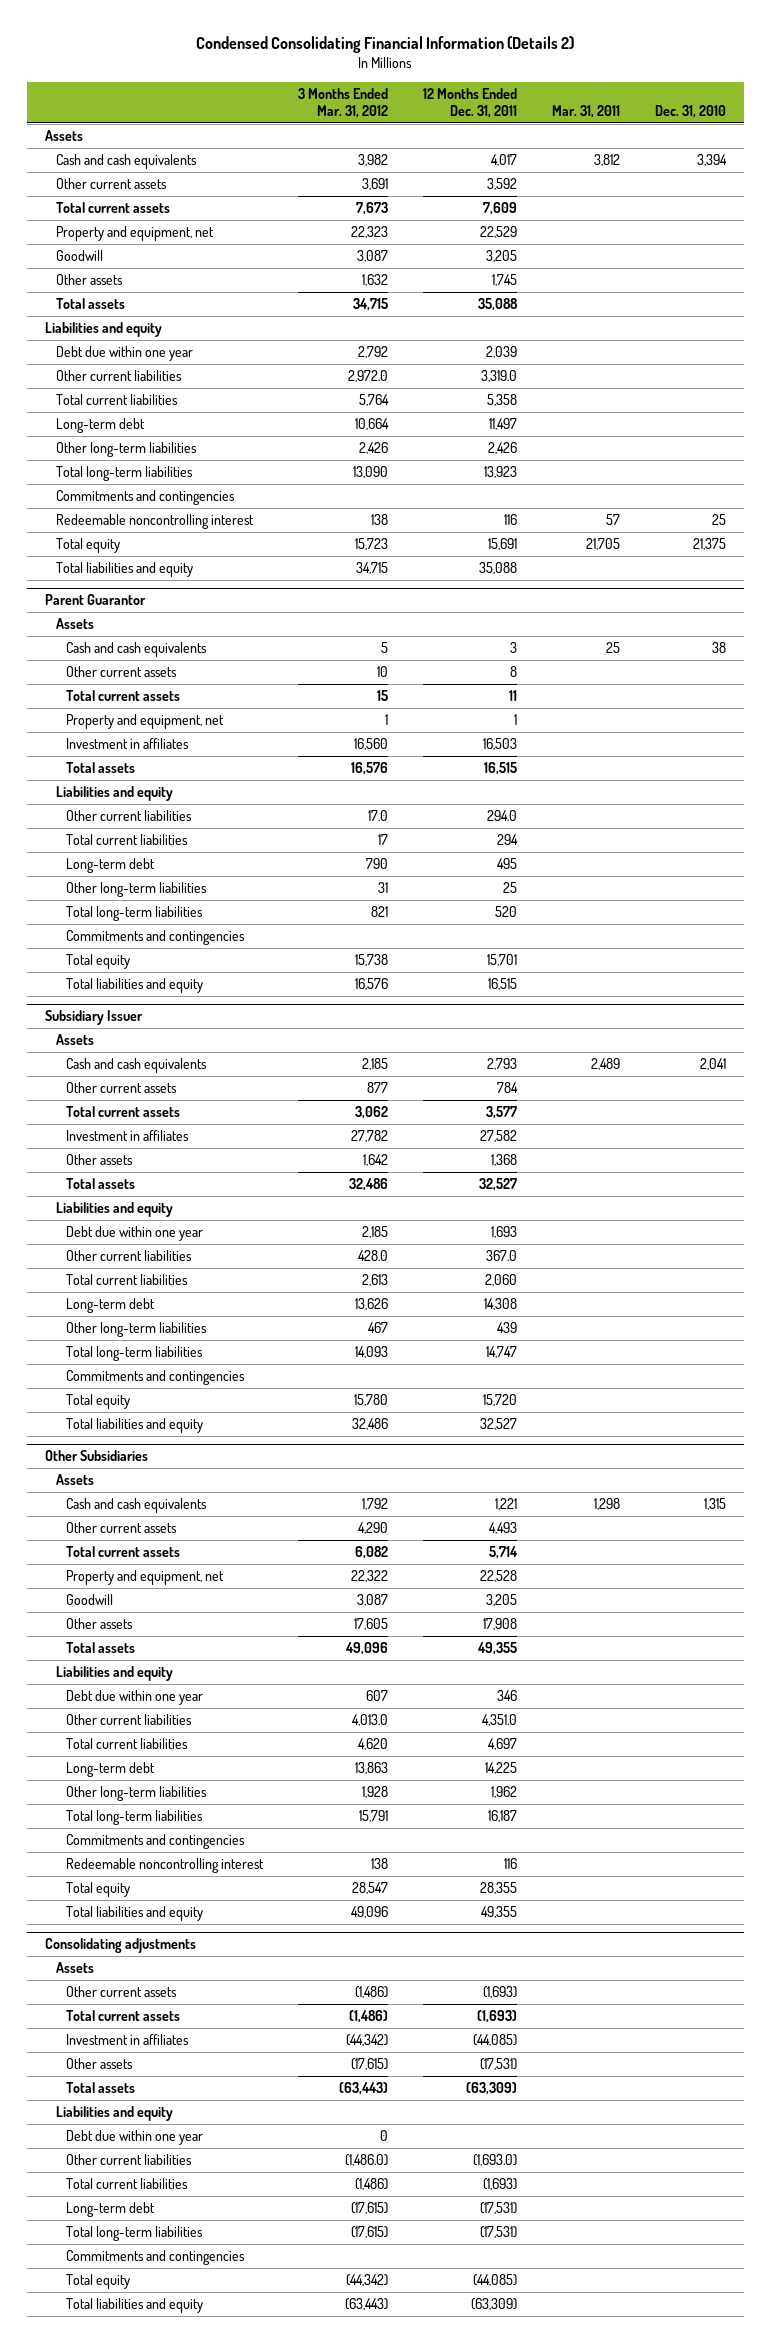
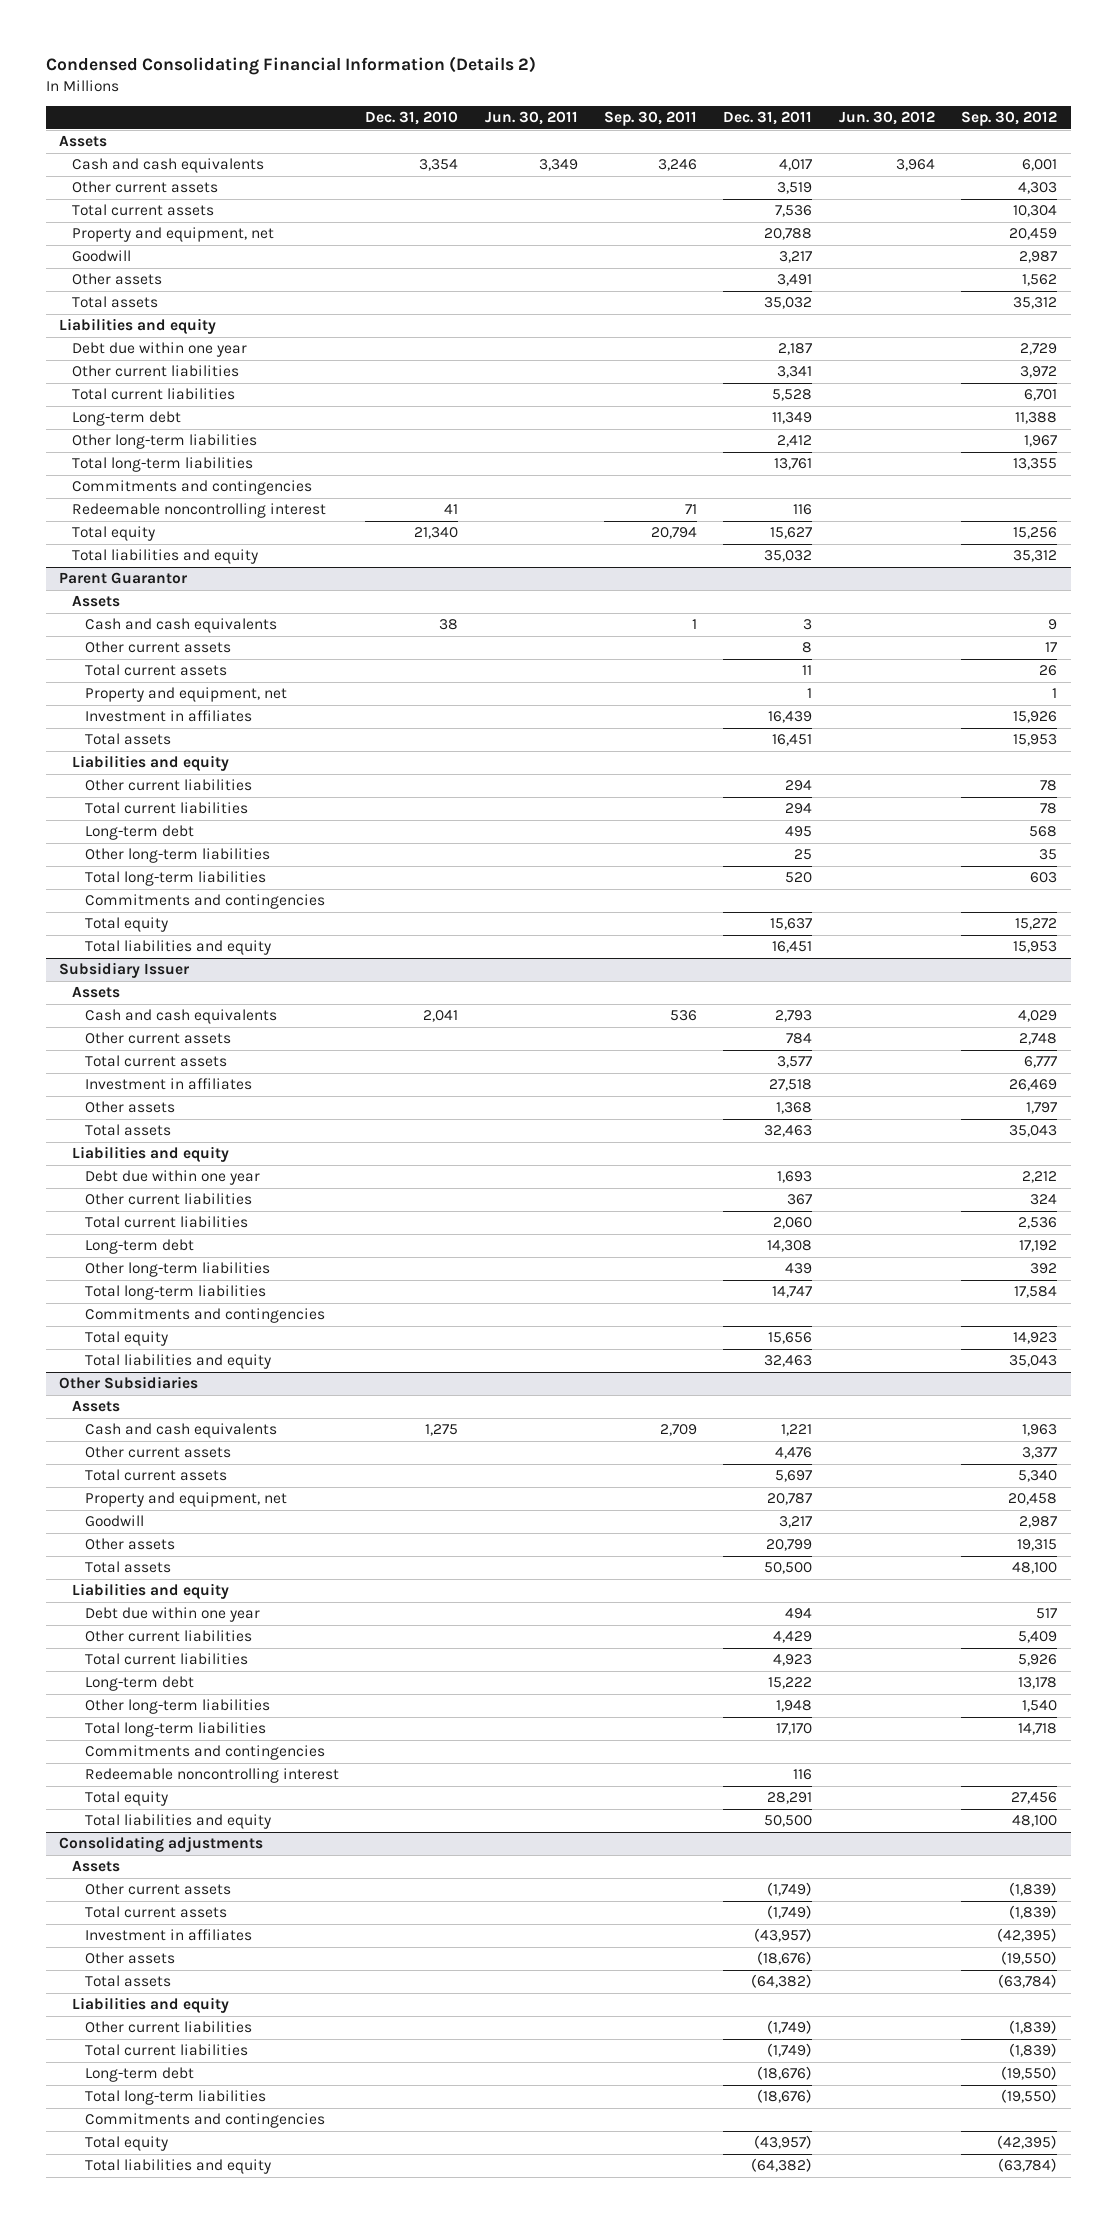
[298,88,389,119] 3 Months Ended Mar. 31, 2012 -> none
[423,88,518,119] 12 Months Ended Dec. 31, 2011 -> none
[552,105,621,119] Mar. 31, 2011 -> none
none -> [484,111,578,126] Jun. 30, 2011
none -> [604,111,698,127] Sep. 30, 2011
none -> [723,111,813,126] Dec. 31, 2011
none -> [838,111,935,126] Jun. 30, 2012
none -> [961,111,1058,127] Sep. 30, 2012
[697,153,728,166] 3,394 -> [419,159,459,172] 3,354
[712,513,727,525] 25 -> [444,504,459,515] 41
[693,537,727,550] 21,375 -> [414,527,459,540] 21,340
[704,1497,727,1510] 1,315 -> [425,1424,459,1437] 1,275
[66,2129,204,2145] Debt due within one year -> none

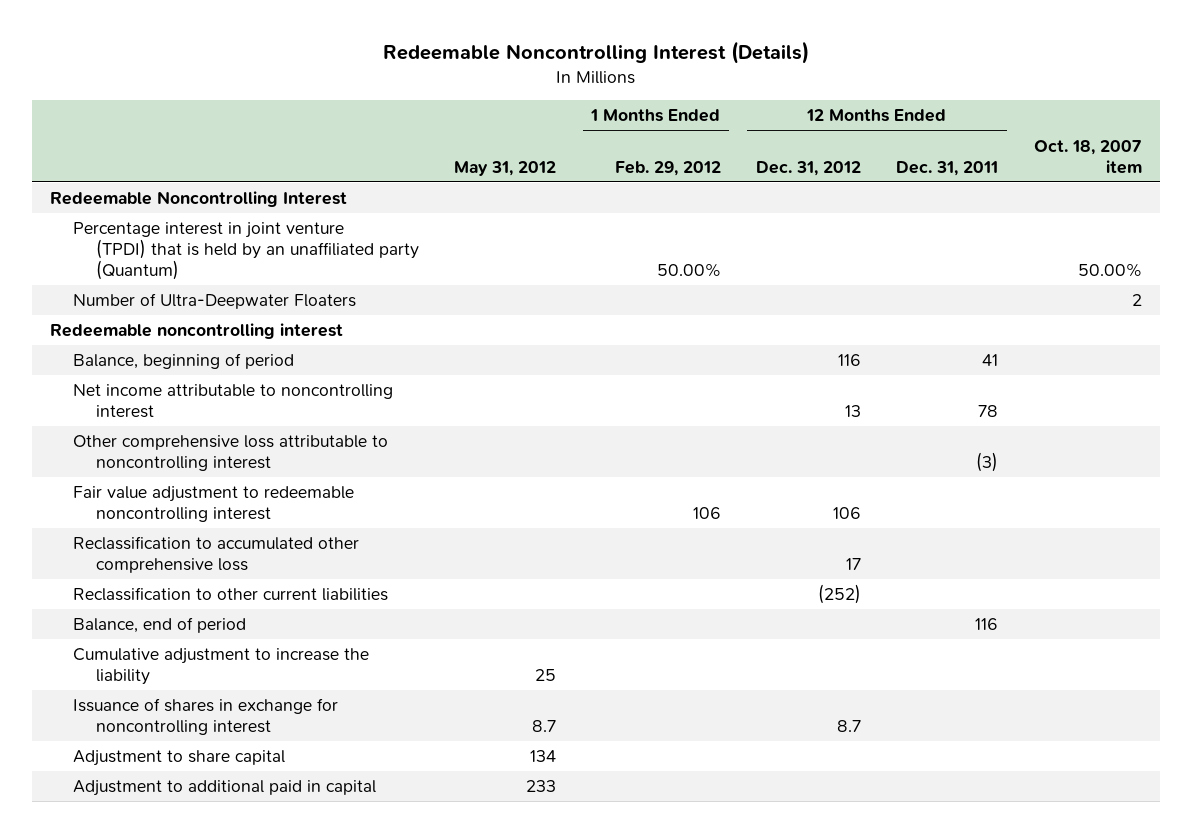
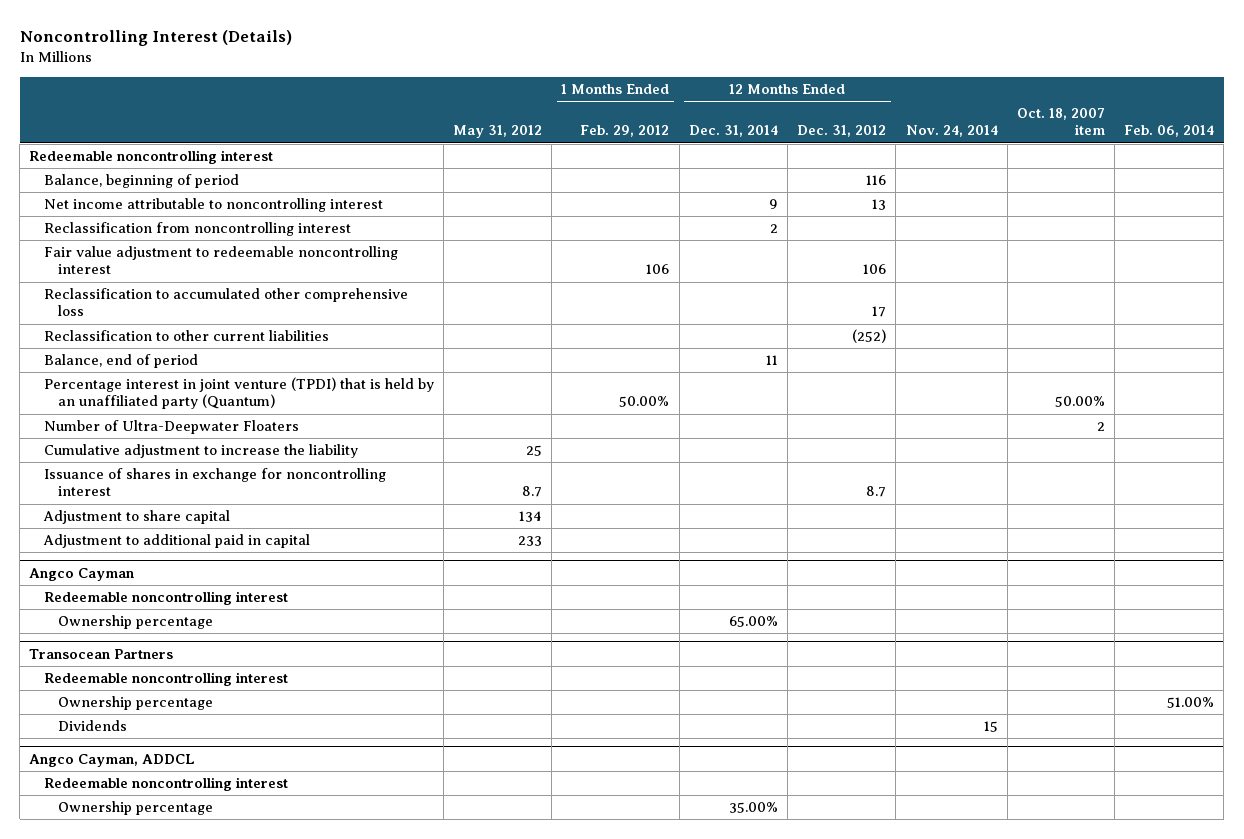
[382,41,809,65] Redeemable Noncontrolling Interest (Details) -> [19,30,292,47] Noncontrolling Interest (Details)
[896,160,999,176] Dec. 31, 2011 -> none
none -> [688,125,778,138] Dec. 31, 2014
none -> [905,125,998,138] Nov. 24, 2014
none -> [1124,125,1215,138] Feb. 06, 2014
[49,191,347,208] Redeemable Noncontrolling Interest -> none
[72,435,388,472] Other comprehensive loss attributable to noncontrolling interest -> none
none -> [43,222,351,237] Reclassification from noncontrolling interest
[72,222,419,281] Percentage interest in joint venture (TPDI) that is held by an unaffiliated party (Quantum) -> [43,377,434,410] Percentage interest in joint venture (TPDI) that is held by an unaffiliated party (Quantum)
[72,293,356,310] Number of Ultra-Deepwater Floaters -> [43,420,299,435] Number of Ultra-Deepwater Floaters
none -> [29,567,135,581] Angco Cayman
none -> [43,591,288,606] Redeemable noncontrolling interest
none -> [57,615,213,630] Ownership percentage
none -> [29,648,174,659] Transocean Partners
none -> [43,672,288,687] Redeemable noncontrolling interest
none -> [57,696,213,711] Ownership percentage
none -> [57,720,127,732] Dividends
none -> [29,753,196,767] Angco Cayman, ADDCL
none -> [43,777,288,792] Redeemable noncontrolling interest
none -> [57,801,213,816] Ownership percentage

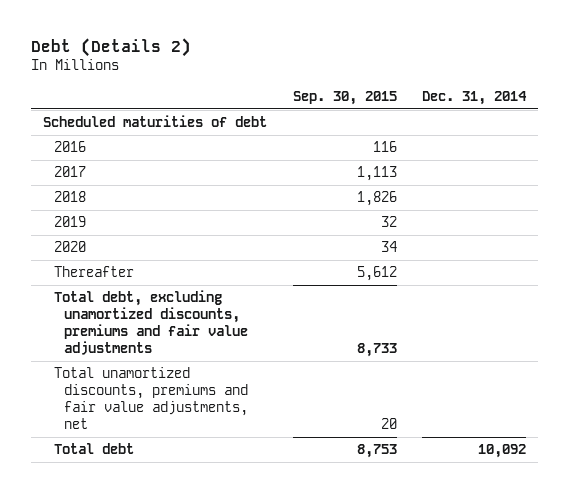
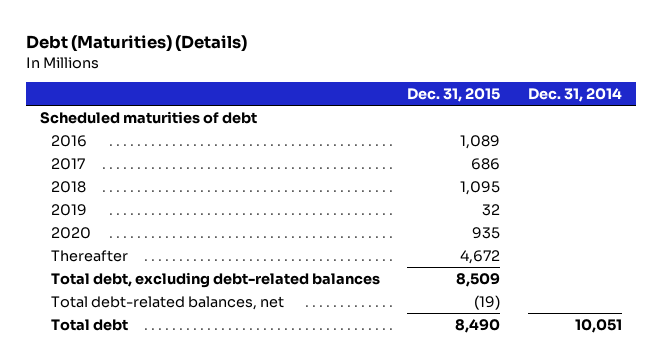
[30,37,191,57] Debt (Details 2) -> [26,35,248,53] Debt (Maturities) (Details)
[292,91,397,106] Sep. 30, 2015 -> none
none -> [407,87,501,102] Dec. 31, 2015
[53,290,248,356] Total debt, excluding unamortized discounts, premiums and fair value adjustments -> [50,271,380,288] Total debt, excluding debt-related balances
[53,367,248,430] Total unamortized discounts, premiums and fair value adjustments, net -> [50,295,284,310] Total debt-related balances, net
[477,444,526,459] 10,092 -> [575,318,623,333] 10,051

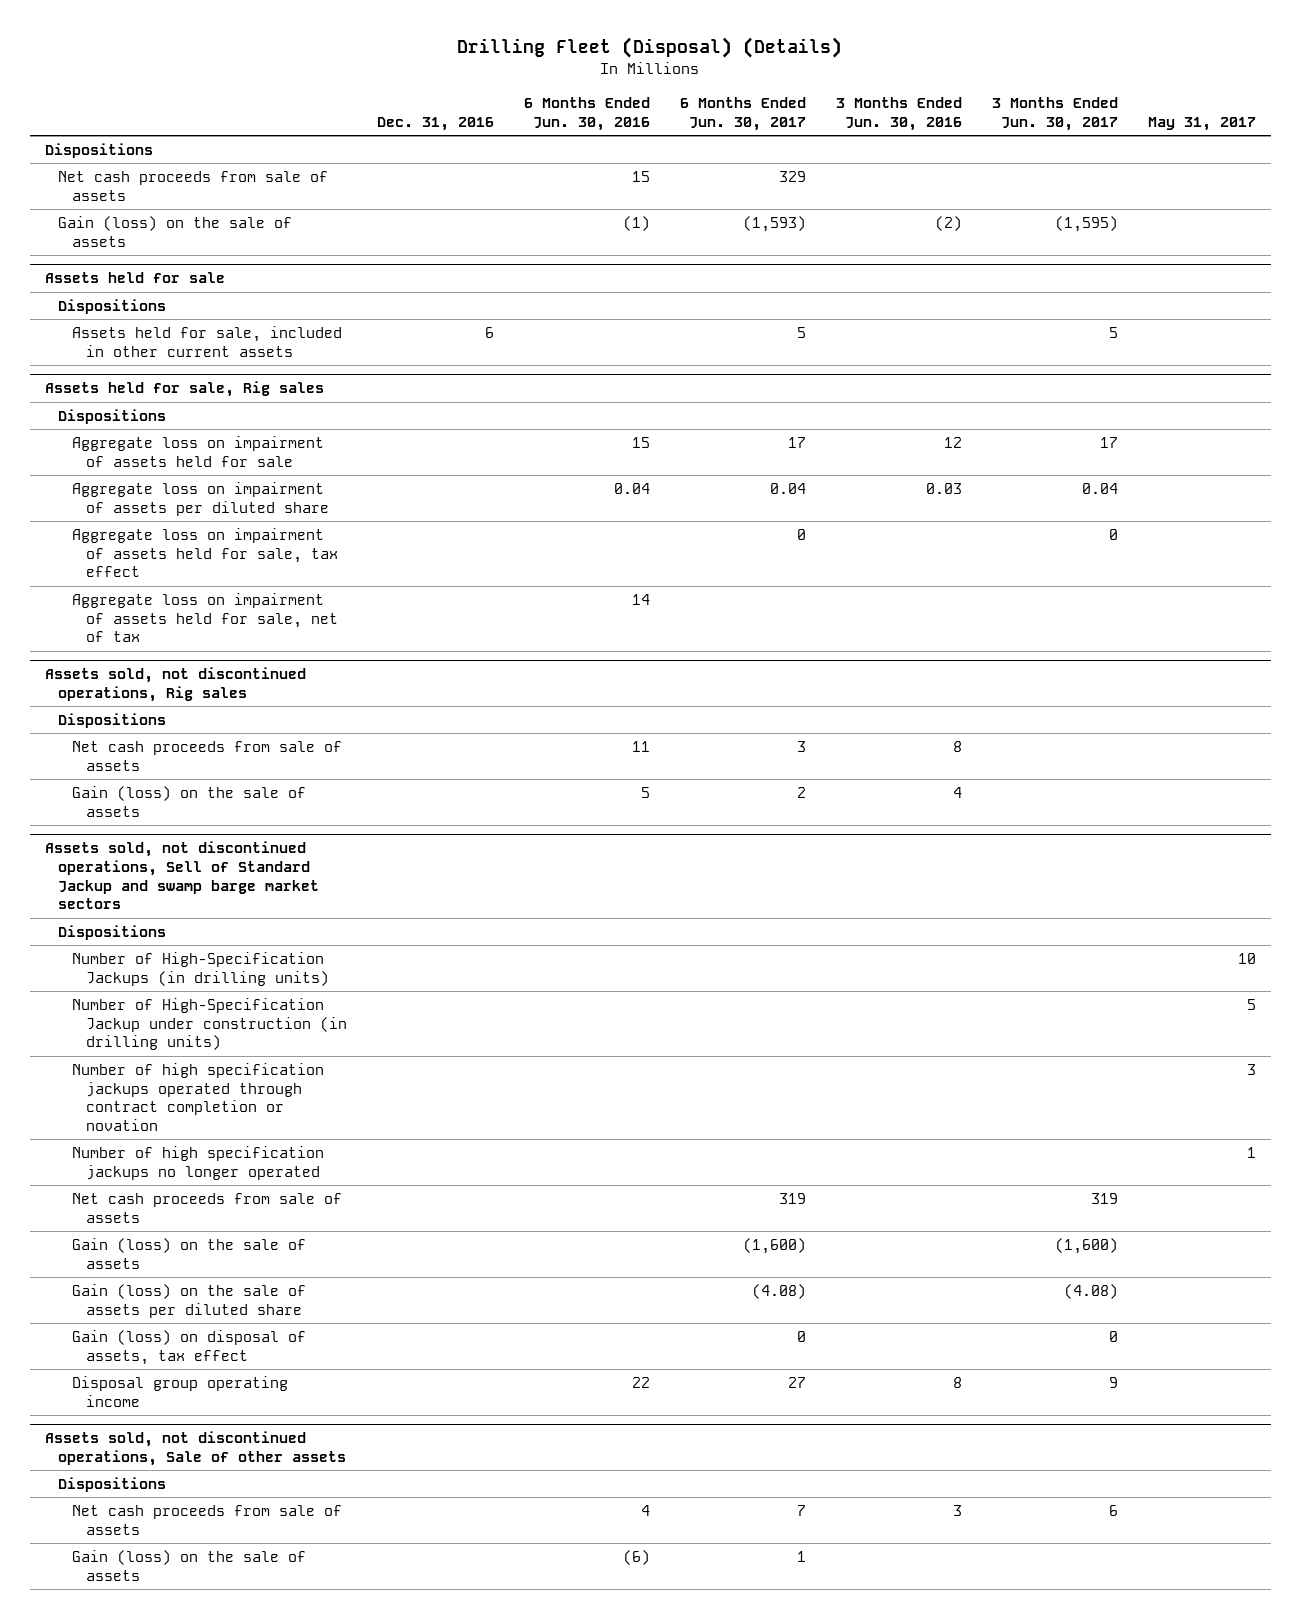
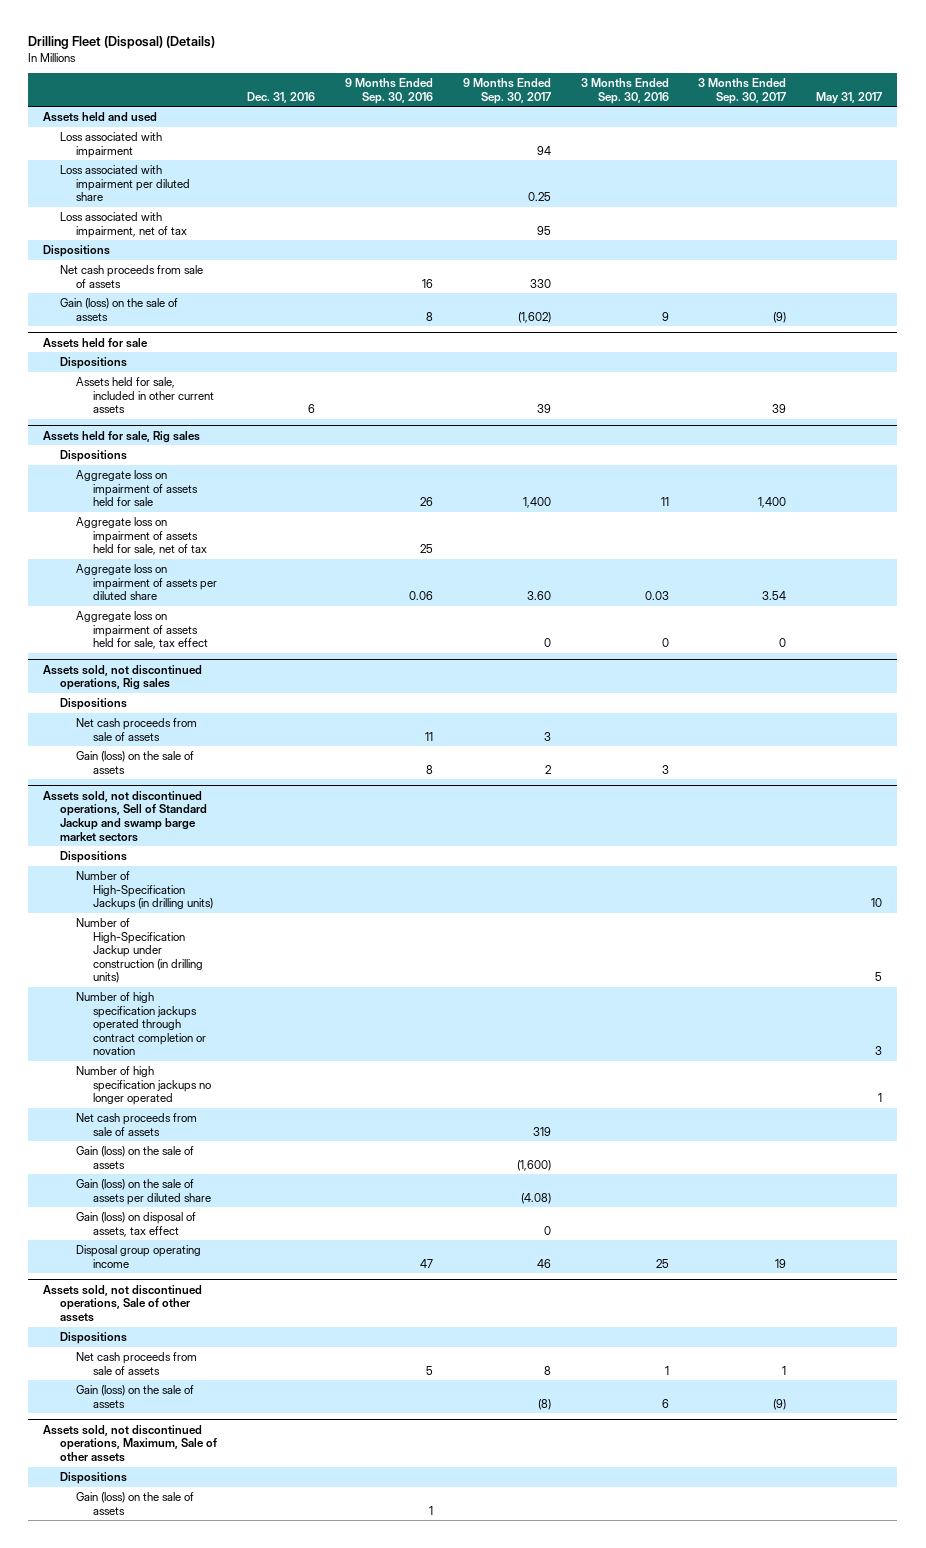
[523,97,650,131] 6 Months Ended Jun. 30, 2016 -> none
[679,97,806,131] 6 Months Ended Jun. 30, 2017 -> none
[835,97,962,131] 3 Months Ended Jun. 30, 2016 -> none
[992,97,1119,131] 3 Months Ended Jun. 30, 2017 -> none
none -> [344,78,433,104] 9 Months Ended Sep. 30, 2016
none -> [462,78,551,104] 9 Months Ended Sep. 30, 2017
none -> [580,78,669,104] 3 Months Ended Sep. 30, 2016
none -> [698,78,787,104] 3 Months Ended Sep. 30, 2017
none -> [43,112,158,123] Assets held and used
none -> [59,132,162,158] Loss associated with impairment
none -> [59,165,191,202] Loss associated with impairment per diluted share
none -> [59,212,188,238] Loss associated with impairment, net of tax
[72,592,338,643] Aggregate loss on impairment of assets held for sale, net of tax -> [76,517,207,556] Aggregate loss on impairment of assets held for sale, net of tax
none -> [43,1424,217,1462] Assets sold, not discontinued operations, Maximum, Sale of other assets
none -> [59,1472,127,1485] Dispositions
none -> [76,1492,195,1515] Gain (loss) on the sale of assets

